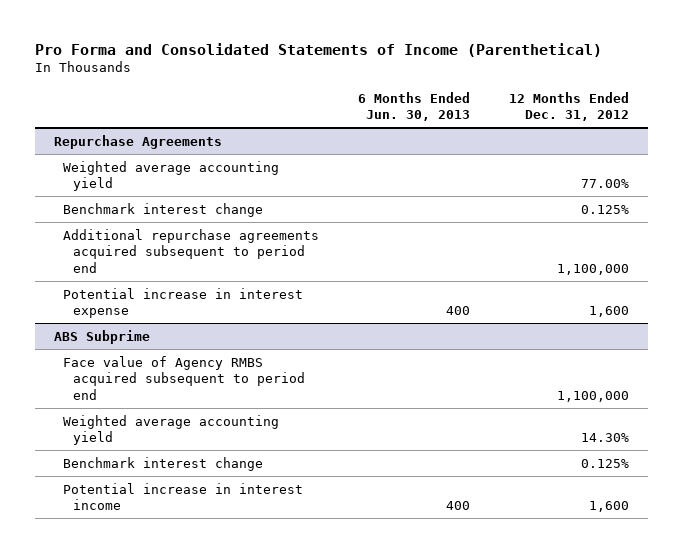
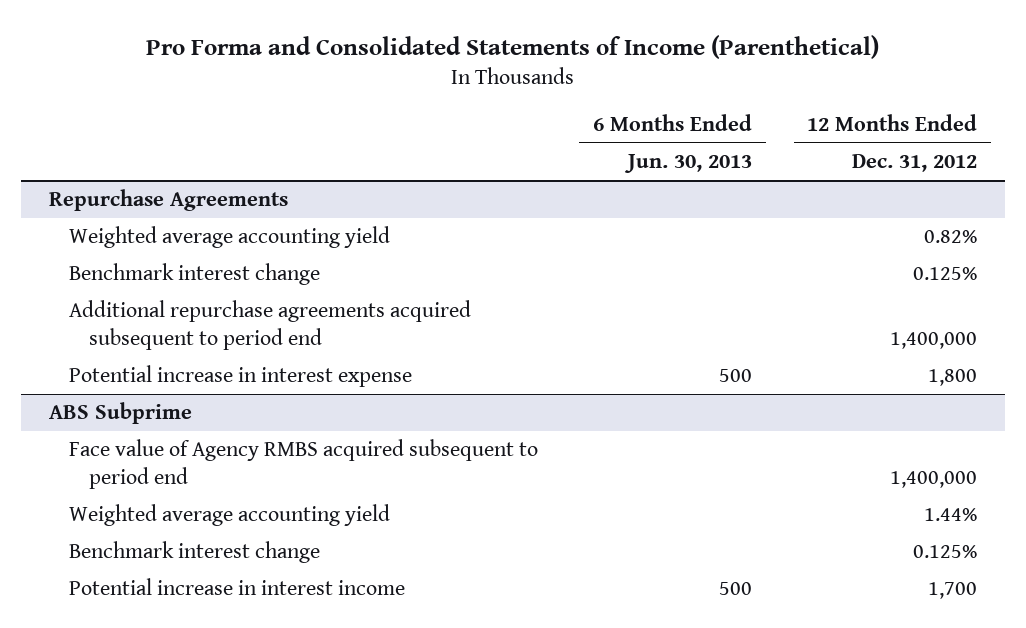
[580,179,629,189] 77.00% -> [924,230,978,244] 0.82%
[556,263,629,275] 1,100,000 -> [890,332,978,350] 1,400,000
[446,306,471,316] 400 -> [719,369,753,383] 500
[588,306,629,318] 1,600 -> [928,369,978,387] 1,800
[556,390,629,402] 1,100,000 -> [890,471,978,489] 1,400,000
[580,433,629,443] 14.30% -> [924,508,978,522] 1.44%
[446,501,471,511] 400 -> [719,582,753,596] 500
[588,501,629,513] 1,600 -> [928,582,978,600] 1,700

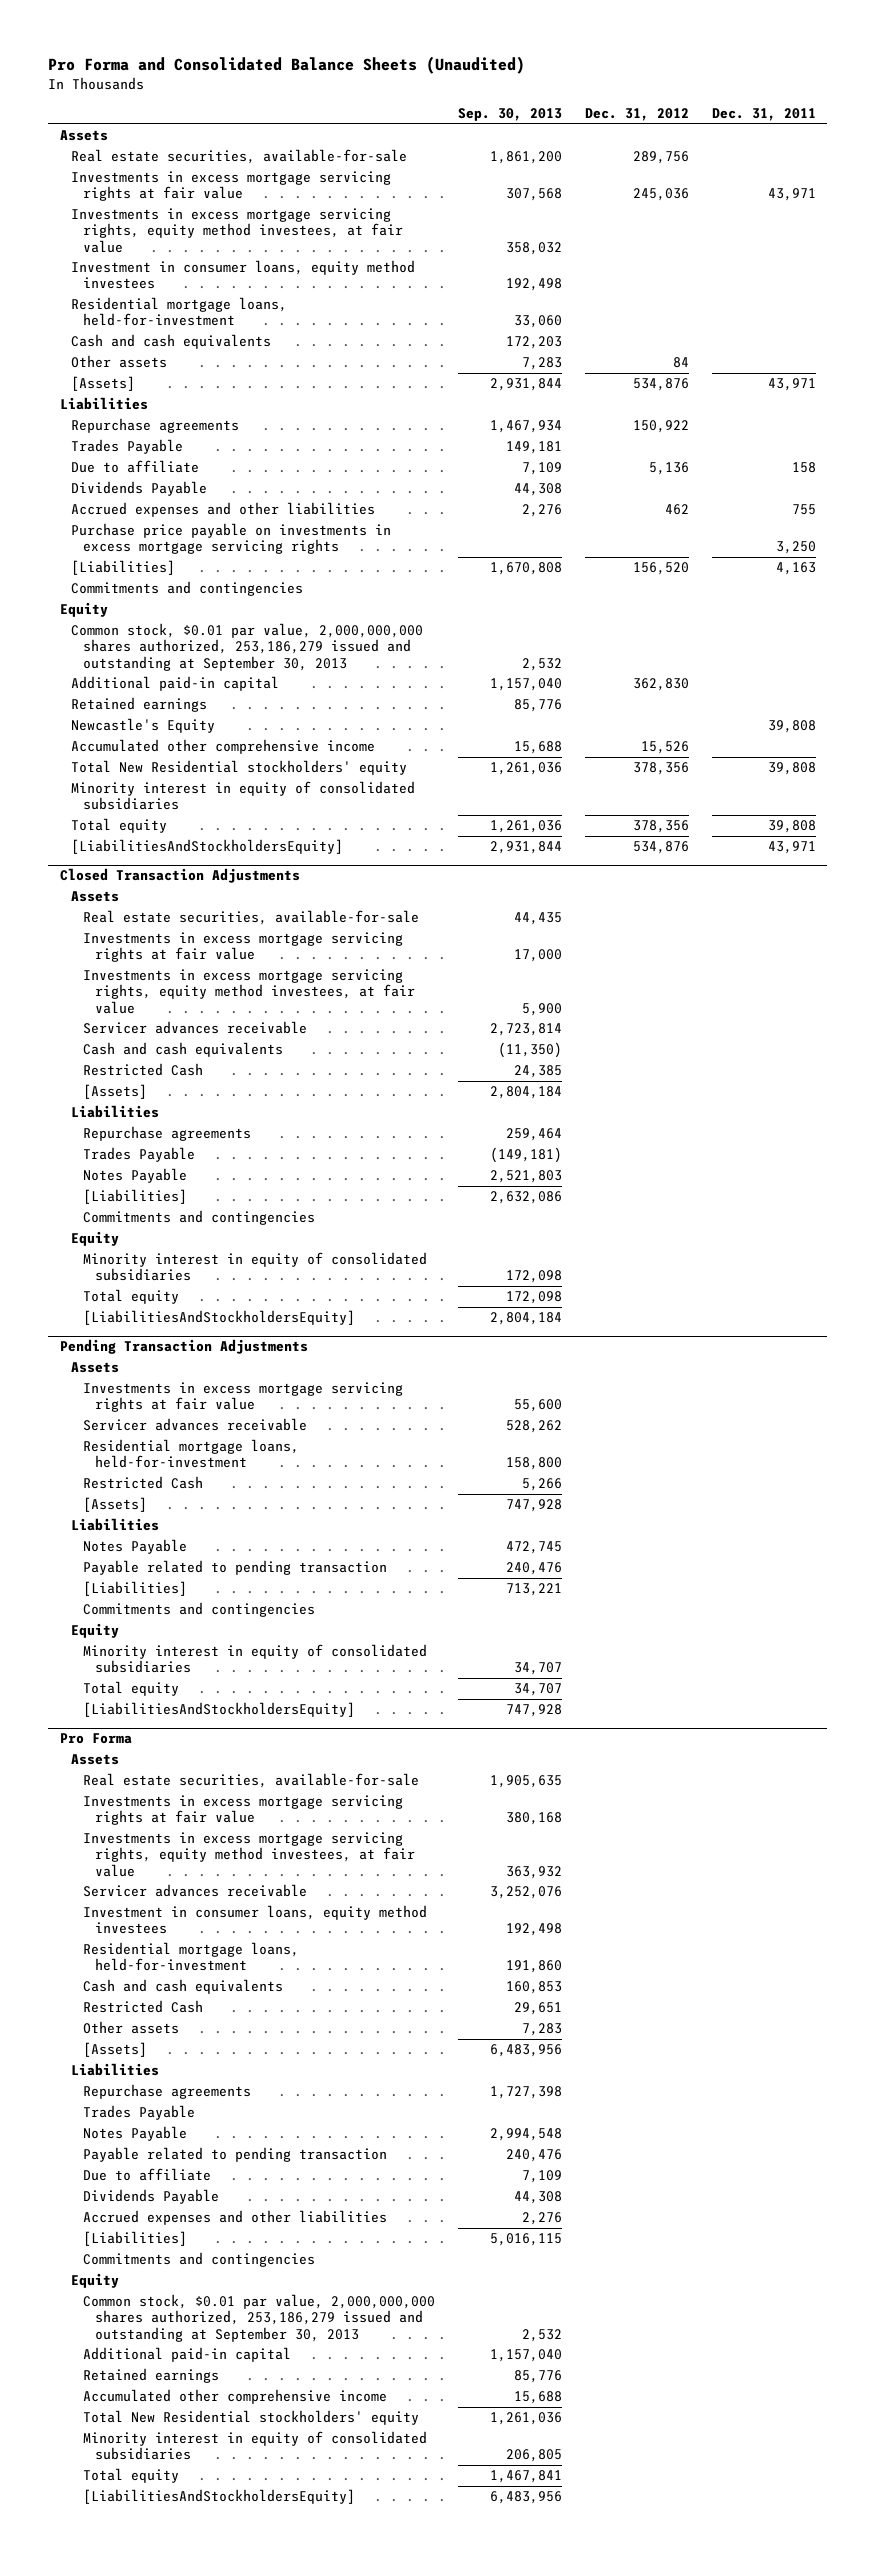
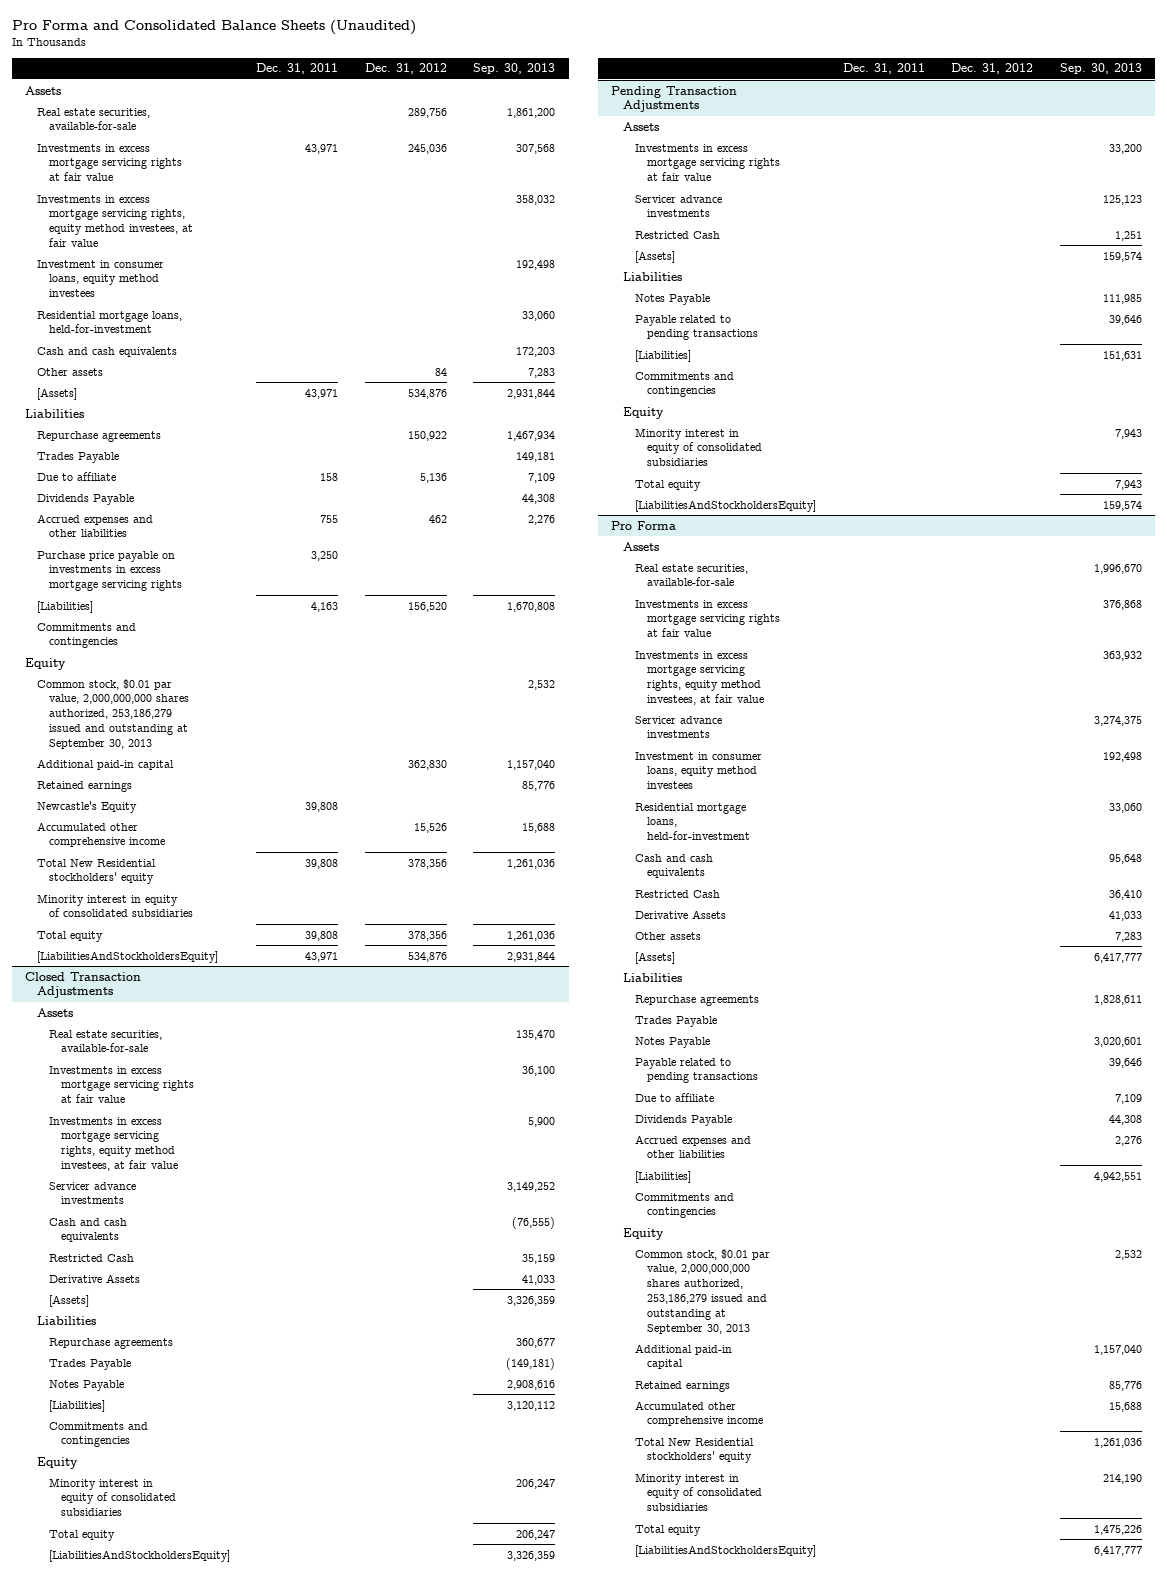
[513,912,562,926] 44,435 -> [516,1029,556,1040] 135,470
[513,949,562,963] 17,000 -> [522,1065,556,1076] 36,100
[82,1021,307,1035] Servicer advances receivable -> none
none -> [48,1181,136,1205] Servicer advance investments
[497,1042,562,1059] (11,350) -> [512,1216,556,1229] (76,555)
[513,1065,562,1079] 24,385 -> [522,1253,556,1264] 35,159
none -> [48,1273,140,1283] Derivative Assets
[489,1086,562,1100] 2,804,184 -> [507,1295,556,1306] 3,326,359
[505,1128,562,1142] 259,464 -> [516,1337,556,1348] 360,677
[489,1170,562,1184] 2,521,803 -> [507,1379,556,1390] 2,908,616
[489,1191,562,1205] 2,632,086 -> [507,1400,556,1411] 3,120,112
[505,1270,562,1284] 172,098 -> [516,1478,556,1489] 206,247
[505,1291,562,1305] 172,098 -> [516,1529,556,1540] 206,247
[489,1312,562,1326] 2,804,184 -> [507,1550,556,1561] 3,326,359
[82,1418,307,1432] Servicer advances receivable -> none
[82,1439,299,1469] Residential mortgage loans, held-for-investment -> none
[513,1399,562,1413] 55,600 -> [1108,143,1142,154] 33,200
none -> [635,194,723,218] Servicer advance investments
[521,1478,562,1492] 5,266 -> [1114,230,1142,241] 1,251
[505,1499,562,1513] 747,928 -> [1102,251,1142,262] 159,574
[505,1541,562,1555] 472,745 -> [1102,293,1142,304] 111,985
[82,1560,387,1576] Payable related to pending transaction -> [635,314,758,341] Payable related to pending transactions
[505,1562,562,1576] 240,476 -> [1108,314,1142,325] 39,646
[505,1583,562,1597] 713,221 -> [1102,350,1142,361] 151,631
[513,1662,562,1676] 34,707 -> [1114,428,1142,439] 7,943
[513,1683,562,1697] 34,707 -> [1114,479,1142,490] 7,943
[505,1704,562,1718] 747,928 -> [1102,500,1142,511] 159,574
[489,1775,562,1789] 1,905,635 -> [1093,563,1142,574] 1,996,670
[505,1812,562,1826] 380,168 -> [1102,599,1142,610] 376,868
[82,1884,307,1898] Servicer advances receivable -> none
none -> [635,715,723,739] Servicer advance investments
[505,1960,562,1974] 191,860 -> [1108,802,1142,813] 33,060
[505,1981,562,1995] 160,853 -> [1108,853,1142,864] 95,648
[513,2002,562,2016] 29,651 -> [1108,889,1142,900] 36,410
none -> [635,909,727,919] Derivative Assets
[489,2044,562,2058] 6,483,956 -> [1093,952,1142,963] 6,417,777
[489,2086,562,2100] 1,727,398 -> [1093,994,1142,1005] 1,828,611
[489,2128,562,2142] 2,994,548 -> [1093,1036,1142,1047] 3,020,601
[82,2147,387,2163] Payable related to pending transaction -> [635,1057,758,1084] Payable related to pending transactions
[505,2149,562,2163] 240,476 -> [1108,1057,1142,1068] 39,646
[489,2233,562,2247] 5,016,115 -> [1093,1171,1142,1182] 4,942,551
[505,2449,562,2463] 206,805 -> [1102,1473,1142,1484] 214,190
[489,2470,562,2484] 1,467,841 -> [1093,1524,1142,1535] 1,475,226
[489,2491,562,2505] 6,483,956 -> [1093,1545,1142,1556] 6,417,777

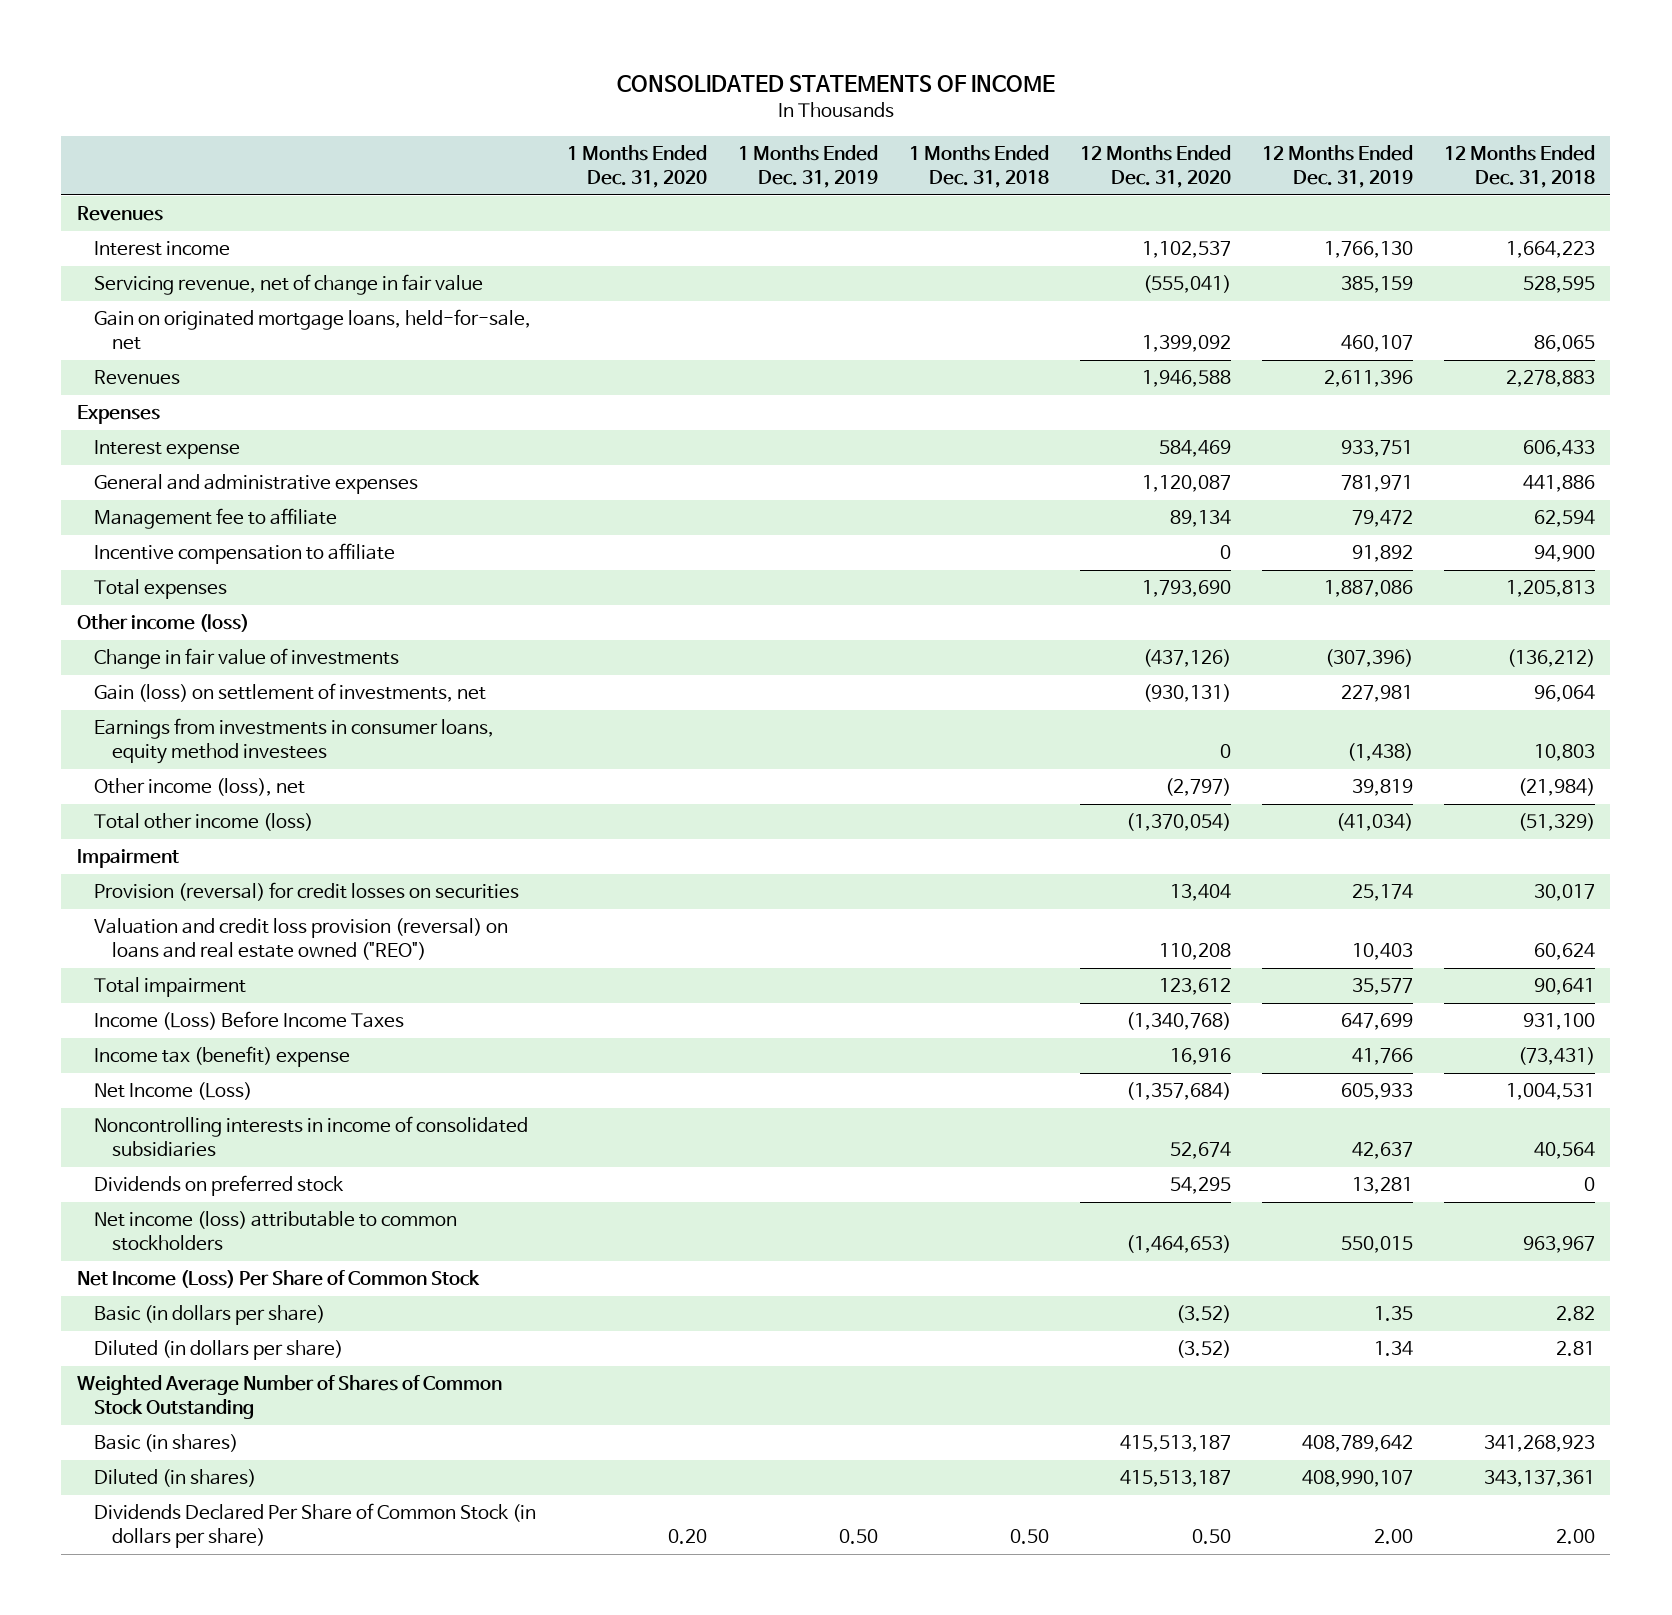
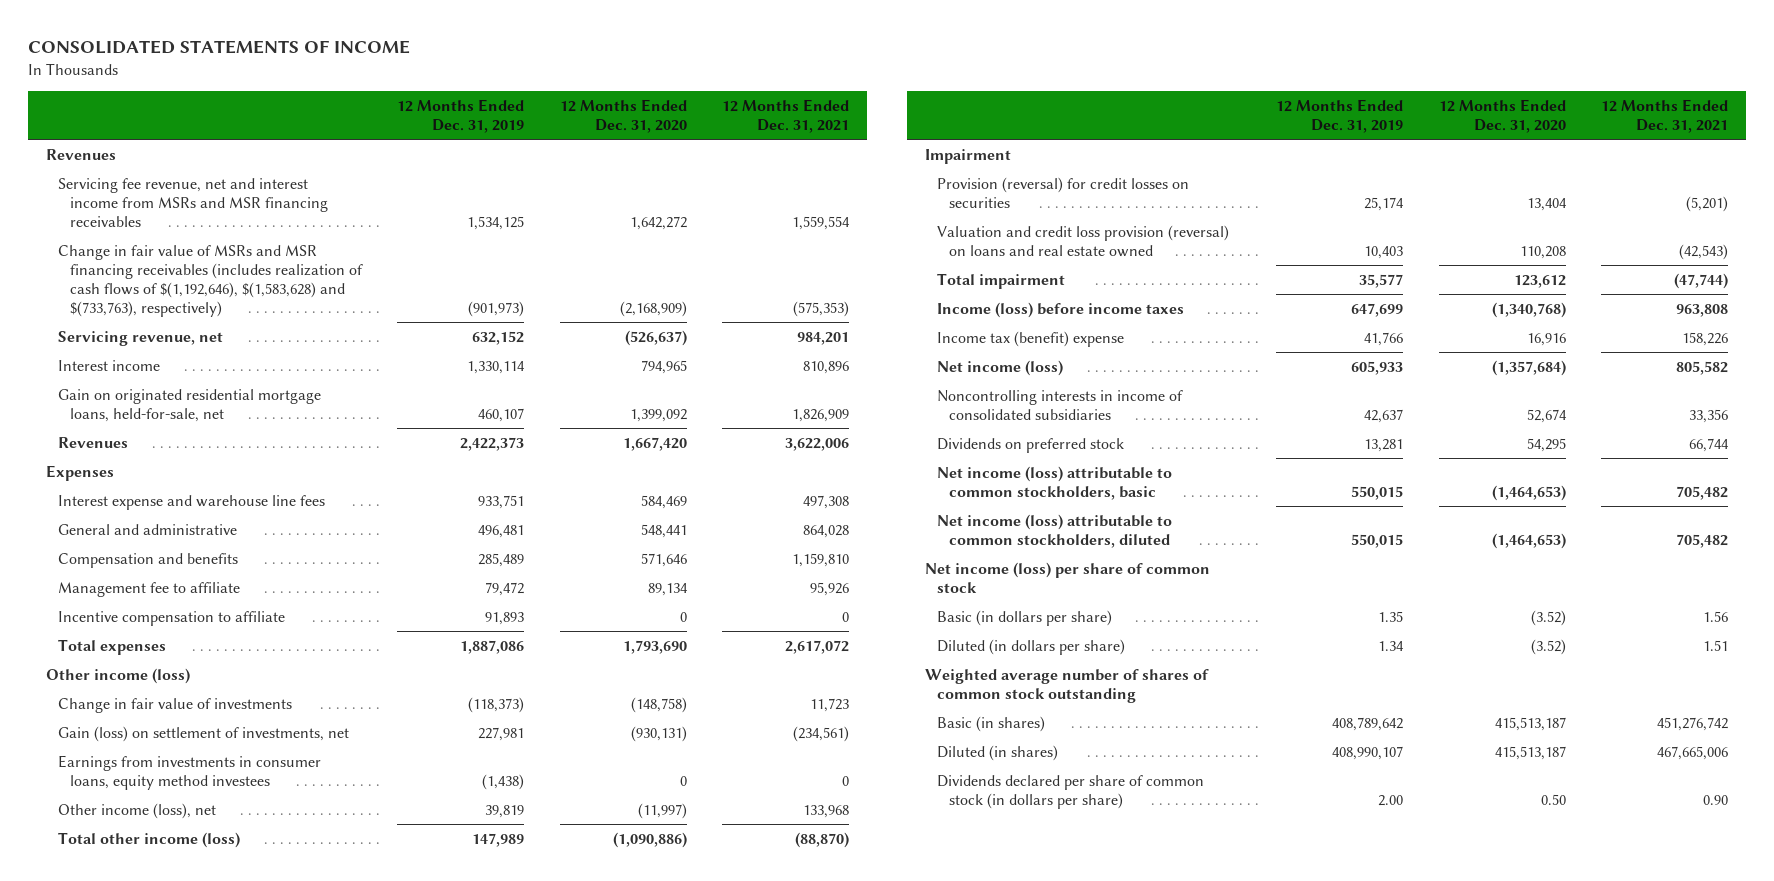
[567,145,708,189] 1 Months Ended Dec. 31, 2020 -> none
[738,145,879,189] 1 Months Ended Dec. 31, 2019 -> none
[908,145,1049,189] 1 Months Ended Dec. 31, 2018 -> none
[1443,145,1595,189] 12 Months Ended Dec. 31, 2018 -> none
none -> [722,98,850,133] 12 Months Ended Dec. 31, 2021
[94,274,484,296] Servicing revenue, net of change in fair value -> none
none -> [57,177,328,227] Servicing fee revenue, net and interest income from MSRs and MSR financing receivables
none -> [57,244,363,317] Change in fair value of MSRs and MSR financing receivables (includes realization of cash flows of $(1,192,646), $(1,583,628) and $(733,763), respectively)
none -> [57,330,223,346] Servicing revenue, net
[1141,241,1231,259] 1,102,537 -> [640,359,687,374] 794,965
[1323,241,1413,259] 1,766,130 -> [467,360,526,374] 1,330,114
[94,309,532,351] Gain on originated mortgage loans, held-for-sale, net -> [57,388,321,422] Gain on originated residential mortgage loans, held-for-sale, net
[1141,370,1231,388] 1,946,588 -> [622,436,687,451] 1,667,420
[1323,370,1413,388] 2,611,396 -> [460,436,525,451] 2,422,373
[94,440,241,460] Interest expense -> [57,494,325,510] Interest expense and warehouse line fees
[94,474,419,495] General and administrative expenses -> [57,523,237,535] General and administrative
[1141,475,1231,493] 1,120,087 -> [640,523,687,538] 548,441
[1340,475,1413,493] 781,971 -> [478,524,525,538] 496,481
none -> [57,552,238,568] Compensation and benefits
[1351,545,1413,563] 91,892 -> [485,611,525,625] 91,893
[1142,649,1231,668] (437,126) -> [630,696,687,713] (148,758)
[1324,649,1413,668] (307,396) -> [468,696,525,713] (118,373)
[1164,778,1231,797] (2,797) -> [637,802,687,819] (11,997)
[1125,813,1231,832] (1,370,054) -> [612,831,687,848] (1,090,886)
[1335,813,1413,832] (41,034) -> [472,832,525,847] 147,989
[94,918,509,961] Valuation and credit loss provision (reversal) on loans and real estate owned ("REO") -> [936,224,1229,257] Valuation and credit loss provision (reversal) on loans and real estate owned
[94,1011,405,1031] Income (Loss) Before Income Taxes -> [936,301,1184,318] Income (loss) before income taxes
[94,1082,253,1101] Net Income (Loss) -> [936,359,1063,376] Net income (loss)
[94,1211,458,1252] Net income (loss) attributable to common stockholders -> [936,465,1172,500] Net income (loss) attributable to common stockholders, basic
none -> [936,513,1172,548] Net income (loss) attributable to common stockholders, diluted
[76,1270,480,1289] Net Income (Loss) Per Share of Common Stock -> [925,561,1211,593] Net income (loss) per share of common stock
[76,1375,502,1420] Weighted Average Number of Shares of Common Stock Outstanding -> [925,668,1210,703] Weighted average number of shares of common stock outstanding
[94,1503,537,1549] Dividends Declared Per Share of Common Stock (in dollars per share) -> [936,774,1204,809] Dividends declared per share of common stock (in dollars per share)

